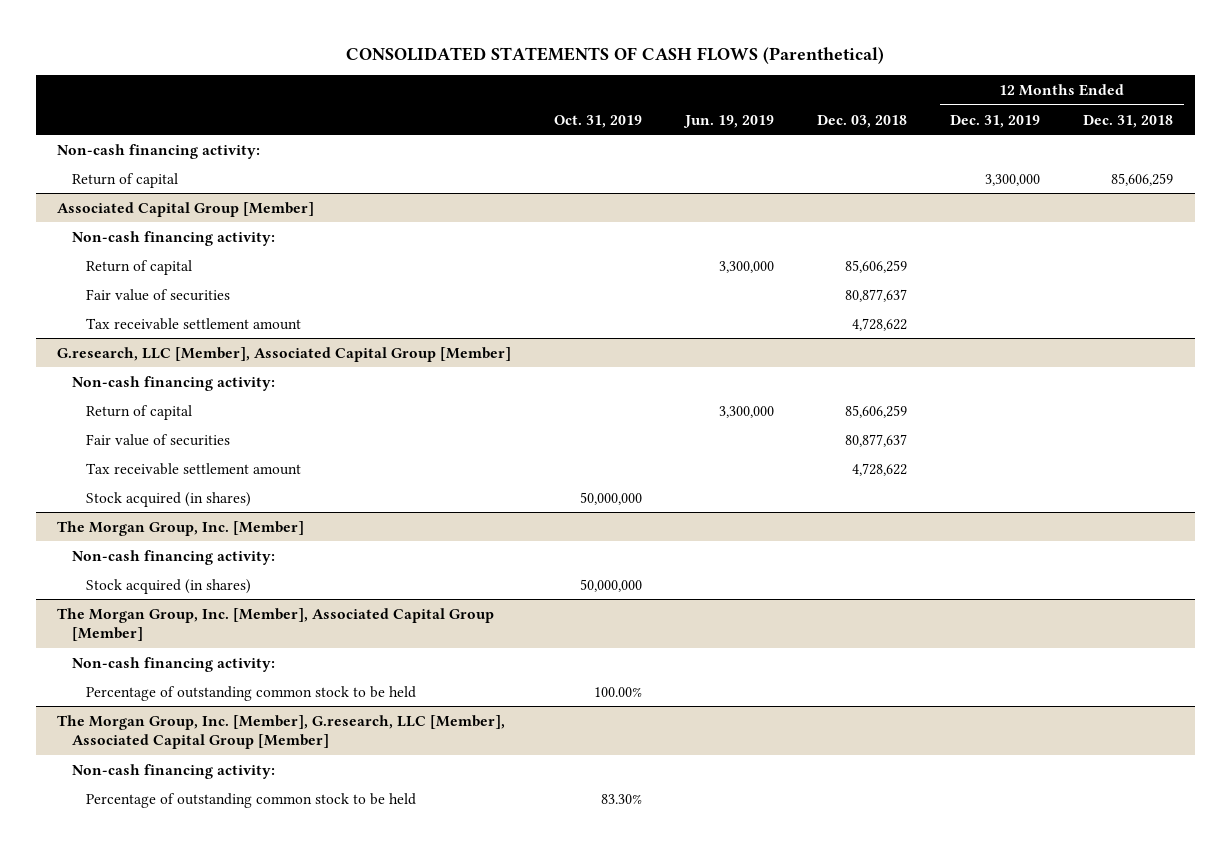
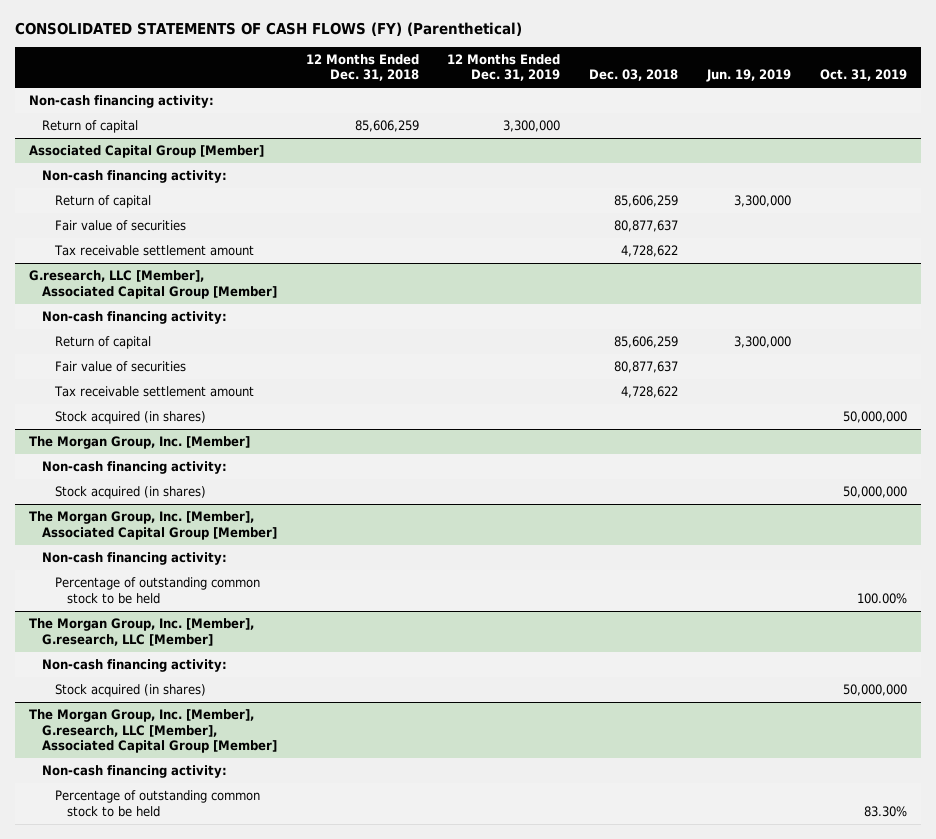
[346,46,885,64] CONSOLIDATED STATEMENTS OF CASH FLOWS (Parenthetical) -> [14,22,522,37] CONSOLIDATED STATEMENTS OF CASH FLOWS (FY) (Parenthetical)
none -> [29,618,255,646] The Morgan Group, Inc. [Member], G.research, LLC [Member]
none -> [41,659,227,673] Non-cash financing activity:
none -> [54,684,206,698] Stock acquired (in shares)

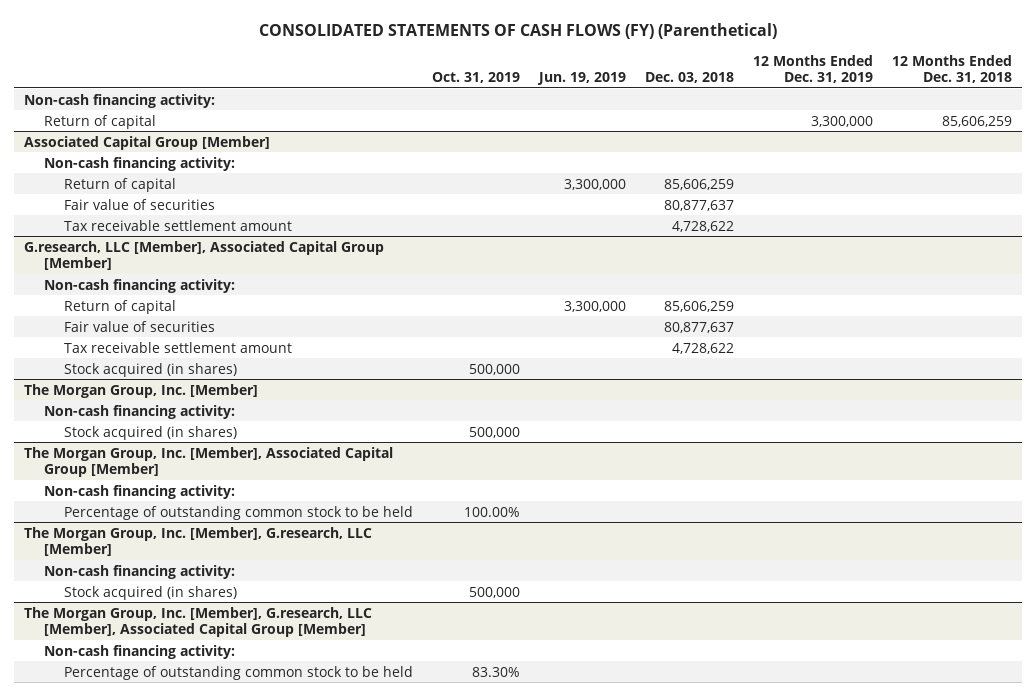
[842,411,907,424] 50,000,000 -> [468,363,520,375] 500,000
[842,486,907,499] 50,000,000 -> [468,426,520,438] 500,000
[842,684,907,697] 50,000,000 -> [468,586,520,598] 500,000

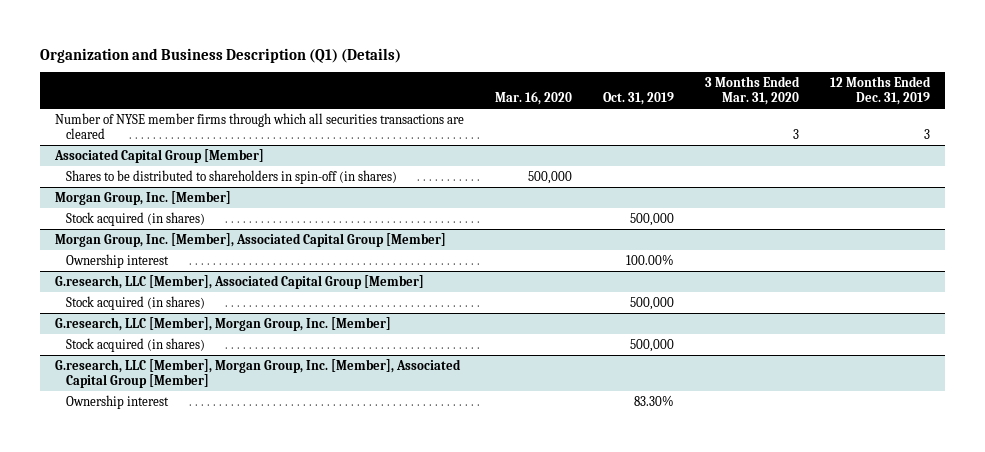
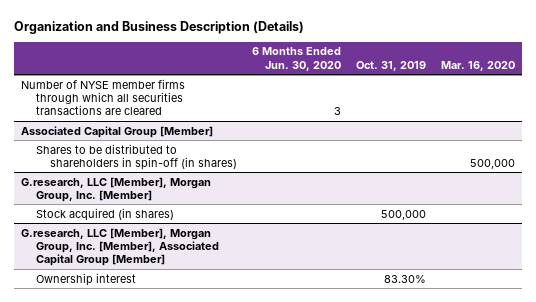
[39,47,401,63] Organization and Business Description (Q1) (Details) -> [13,20,304,34] Organization and Business Description (Details)
[705,75,801,106] 3 Months Ended Mar. 31, 2020 -> none
[830,75,932,106] 12 Months Ended Dec. 31, 2019 -> none
none -> [252,47,342,71] 6 Months Ended Jun. 30, 2020
[55,190,232,205] Morgan Group, Inc. [Member] -> none
[65,211,205,226] Stock acquired (in shares) -> none
[55,232,447,247] Morgan Group, Inc. [Member], Associated Capital Group [Member] -> none
[65,253,169,268] Ownership interest -> none
[55,274,425,289] G.research, LLC [Member], Associated Capital Group [Member] -> none
[65,295,205,310] Stock acquired (in shares) -> none

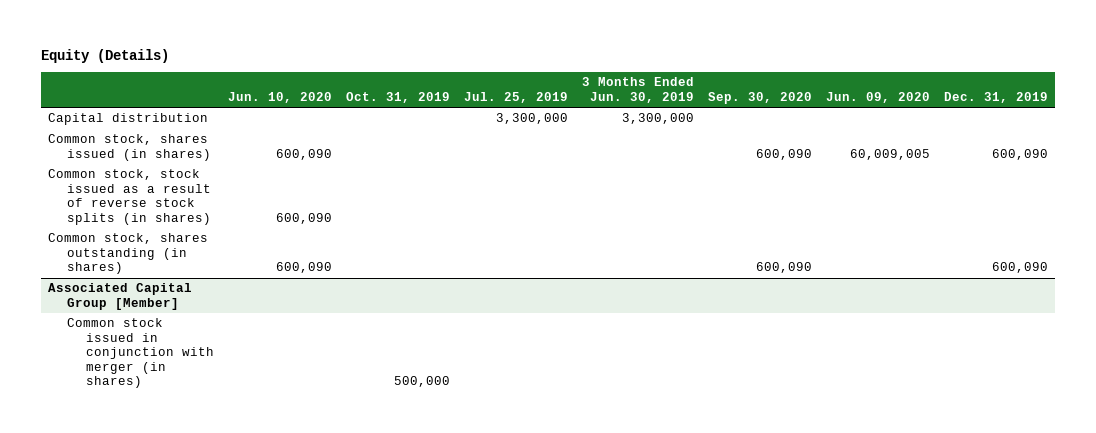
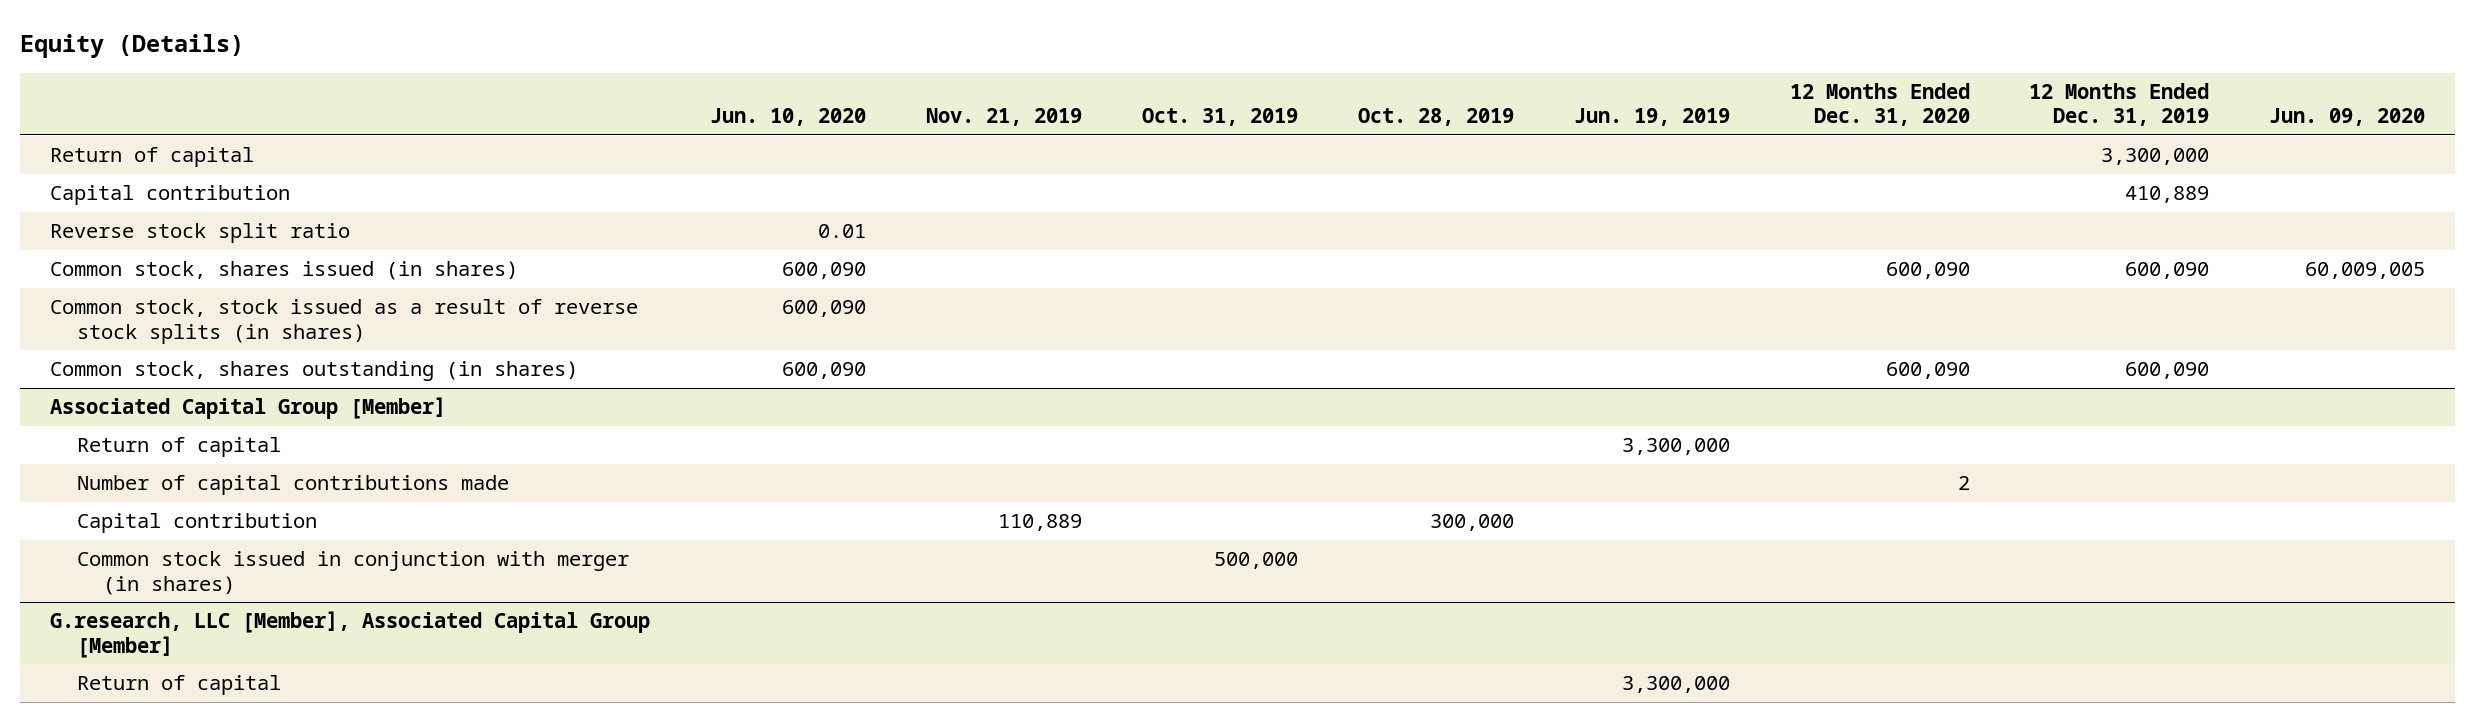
[463,91,568,103] Jul. 25, 2019 -> none
[581,77,694,103] 3 Months Ended Jun. 30, 2019 -> none
[707,91,812,104] Sep. 30, 2020 -> none
[944,91,1049,103] Dec. 31, 2019 -> none
none -> [925,108,1082,127] Nov. 21, 2019
none -> [1357,108,1514,127] Oct. 28, 2019
none -> [1573,108,1730,127] Jun. 19, 2019
none -> [1789,82,1970,127] 12 Months Ended Dec. 31, 2020
none -> [2029,82,2210,127] 12 Months Ended Dec. 31, 2019
[47,113,208,126] Capital distribution -> [49,147,254,168] Return of capital
none -> [49,185,290,206] Capital contribution
none -> [49,223,350,244] Reverse stock split ratio
none -> [76,437,281,458] Return of capital
none -> [76,475,509,496] Number of capital contributions made
none -> [76,513,317,534] Capital contribution
none -> [49,611,650,658] G.research, LLC [Member], Associated Capital Group [Member]
none -> [76,675,281,696] Return of capital

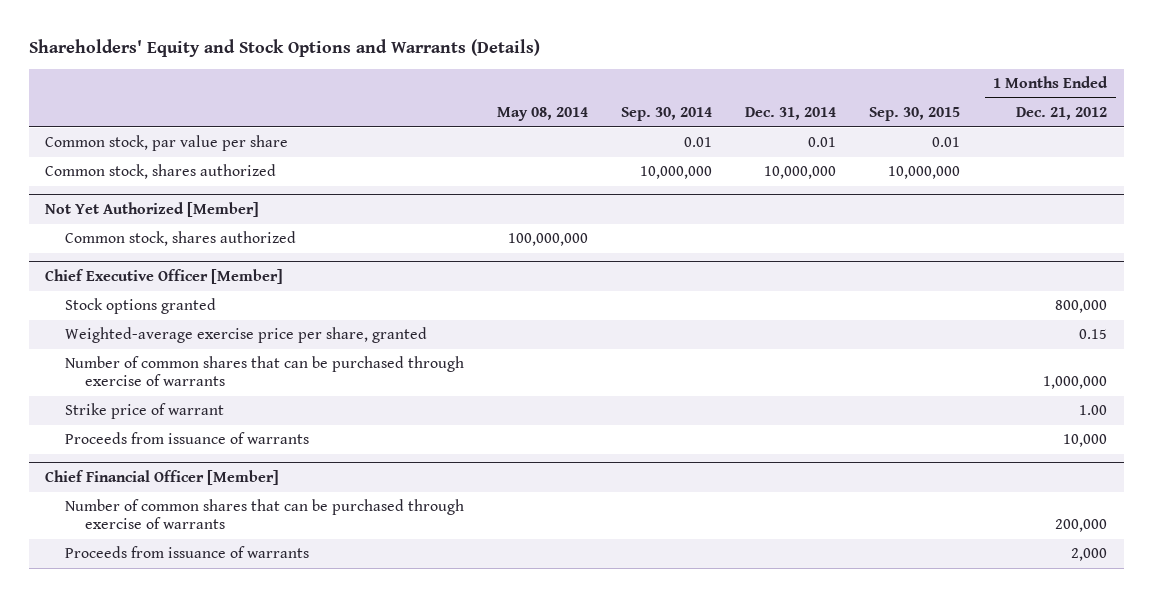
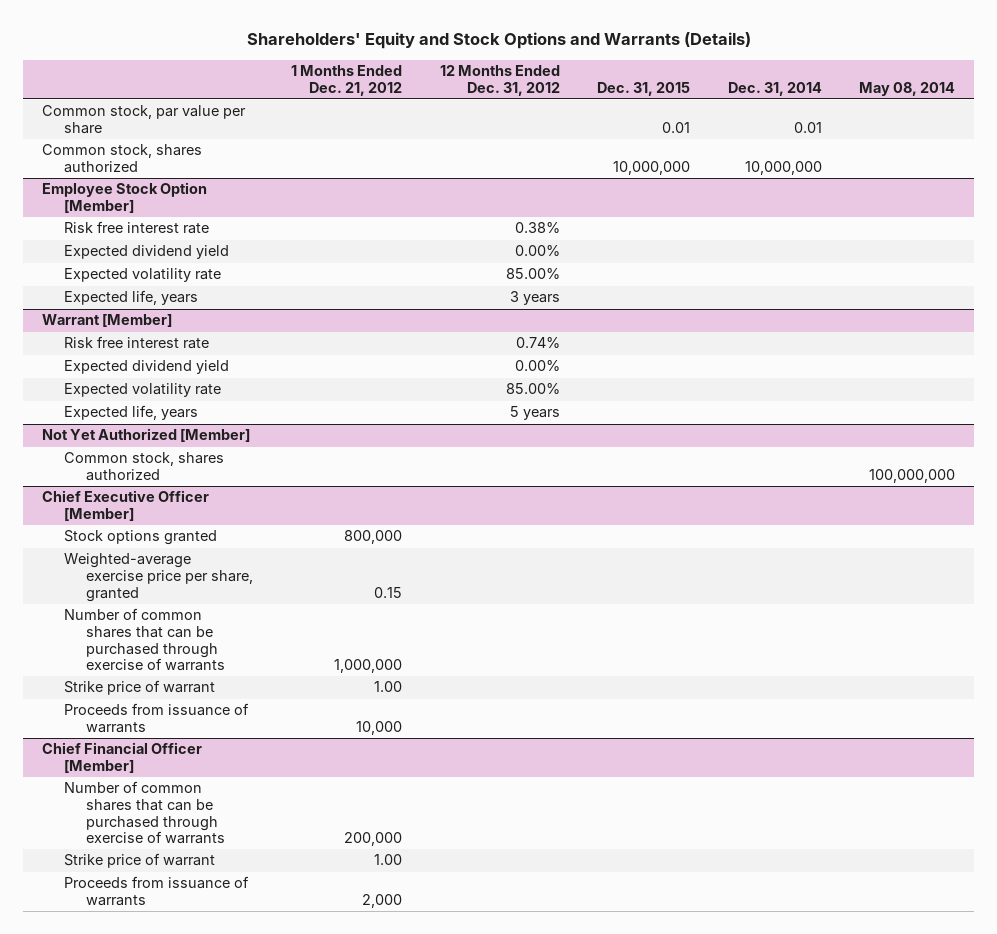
[621,107,713,122] Sep. 30, 2014 -> none
[869,107,961,122] Sep. 30, 2015 -> none
none -> [439,65,560,96] 12 Months Ended Dec. 31, 2012
none -> [597,81,691,96] Dec. 31, 2015
none -> [41,182,207,214] Employee Stock Option [Member]
none -> [64,221,210,235] Risk free interest rate
none -> [64,245,230,260] Expected dividend yield
none -> [64,268,222,283] Expected volatility rate
none -> [64,290,199,306] Expected life, years
none -> [41,314,172,328] Warrant [Member]
none -> [64,336,210,350] Risk free interest rate
none -> [64,360,230,375] Expected dividend yield
none -> [64,383,222,398] Expected volatility rate
none -> [64,405,199,421] Expected life, years
none -> [64,853,216,869] Strike price of warrant

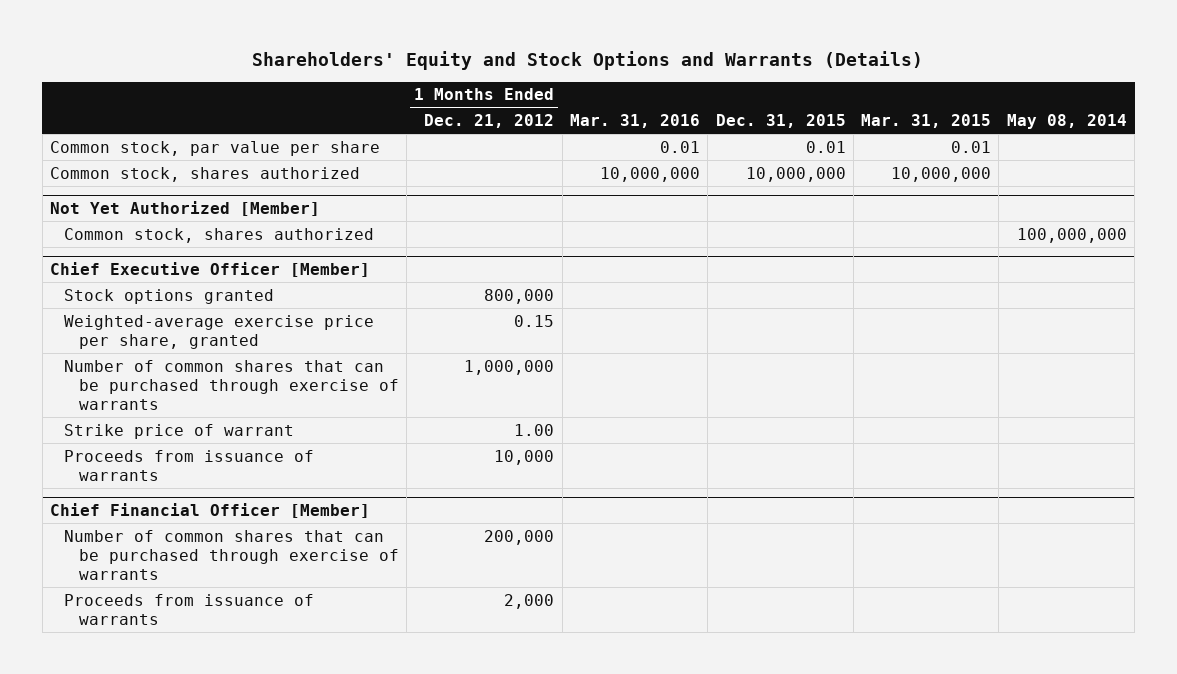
[439,65,560,96] 12 Months Ended Dec. 31, 2012 -> none
[727,81,822,96] Dec. 31, 2014 -> none
none -> [569,113,700,128] Mar. 31, 2016
none -> [861,113,992,128] Mar. 31, 2015
[41,182,207,214] Employee Stock Option [Member] -> none
[64,221,210,235] Risk free interest rate -> none
[64,245,230,260] Expected dividend yield -> none
[64,268,222,283] Expected volatility rate -> none
[64,290,199,306] Expected life, years -> none
[41,314,172,328] Warrant [Member] -> none
[64,336,210,350] Risk free interest rate -> none
[64,360,230,375] Expected dividend yield -> none
[64,383,222,398] Expected volatility rate -> none
[64,405,199,421] Expected life, years -> none
[64,853,216,869] Strike price of warrant -> none

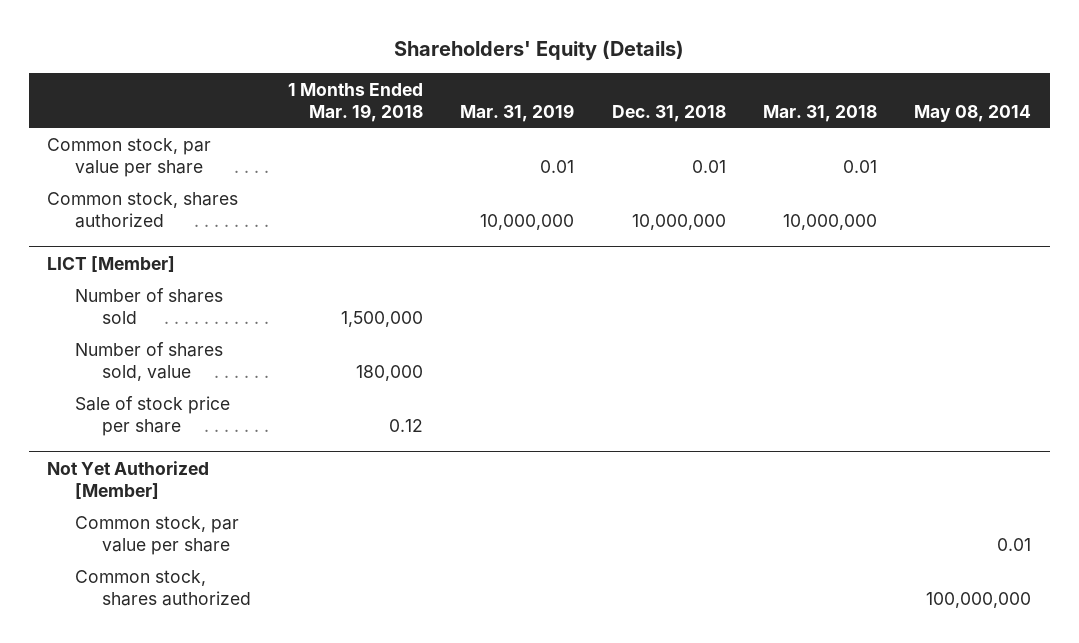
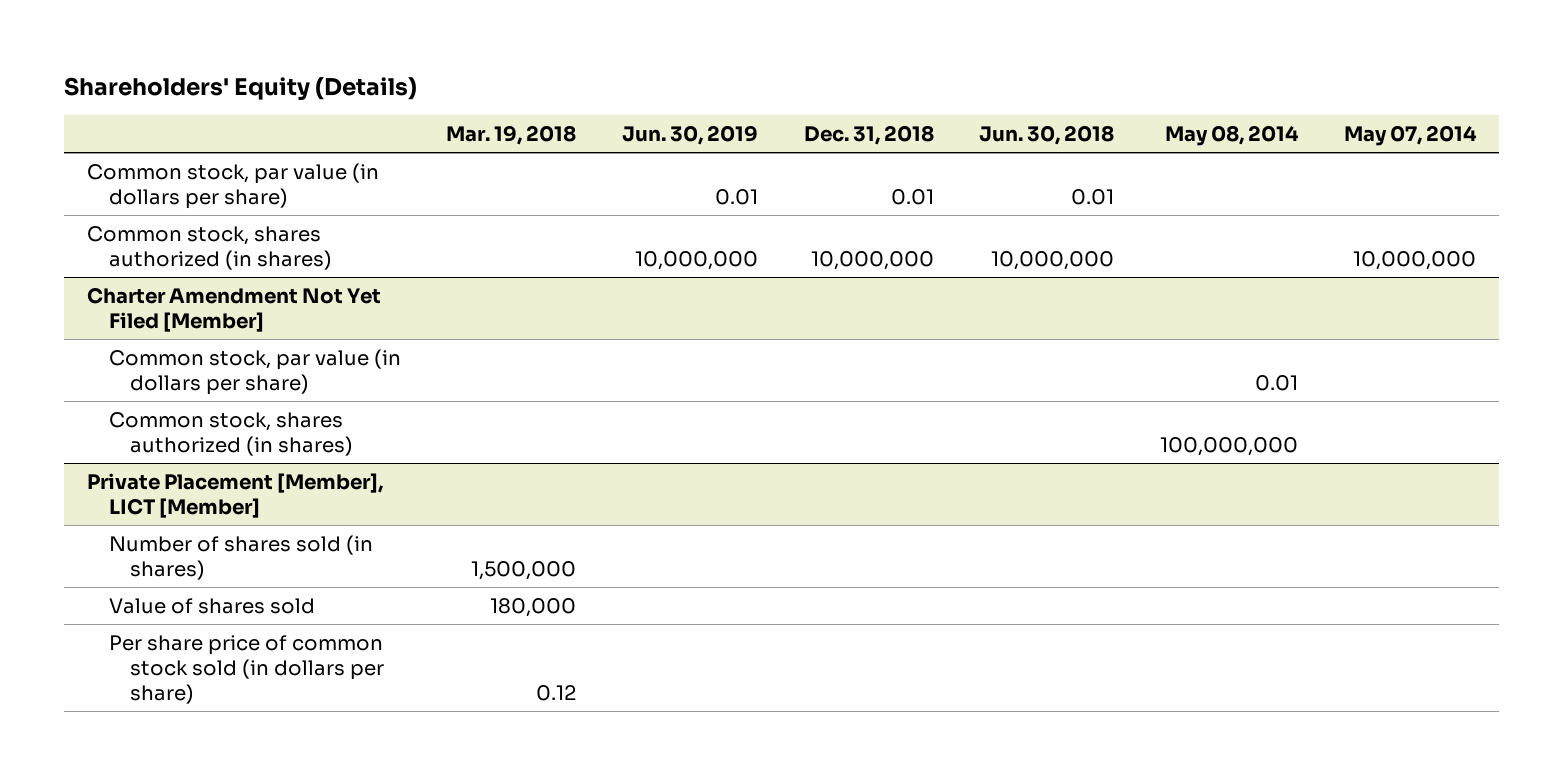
[287,82,423,122] 1 Months Ended Mar. 19, 2018 -> none
[460,103,575,122] Mar. 31, 2019 -> none
[762,104,877,122] Mar. 31, 2018 -> none
none -> [446,124,577,145] Mar. 19, 2018
none -> [621,124,758,145] Jun. 30, 2019
none -> [979,124,1115,145] Jun. 30, 2018
none -> [1343,124,1477,146] May 07, 2014
[47,460,210,499] Not Yet Authorized [Member] -> none
[74,515,239,555] Common stock, par value per share -> none
[74,569,251,606] Common stock, shares authorized -> none
[47,137,212,177] Common stock, par value per share -> [87,162,380,209] Common stock, par value (in dollars per share)
[47,191,239,228] Common stock, shares authorized -> [87,225,332,270] Common stock, shares authorized (in shares)
none -> [87,286,382,332] Charter Amendment Not Yet Filed [Member]
none -> [108,348,401,395] Common stock, par value (in dollars per share)
none -> [108,411,354,456] Common stock, shares authorized (in shares)
[47,255,176,272] LICT [Member] -> [87,472,384,518] Private Placement [Member], LICT [Member]
[74,287,223,324] Number of shares sold -> [108,534,373,580] Number of shares sold (in shares)
[74,341,223,381] Number of shares sold, value -> [108,597,315,614] Value of shares sold
[74,395,230,436] Sale of stock price per share -> [108,634,385,704] Per share price of common stock sold (in dollars per share)

